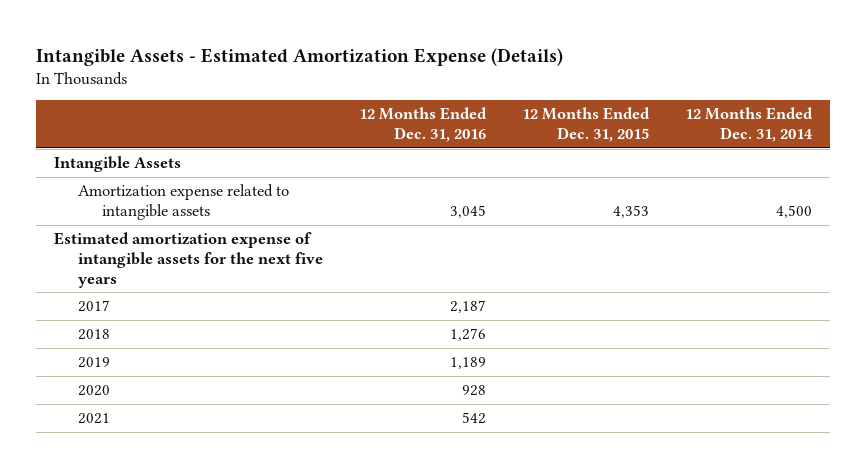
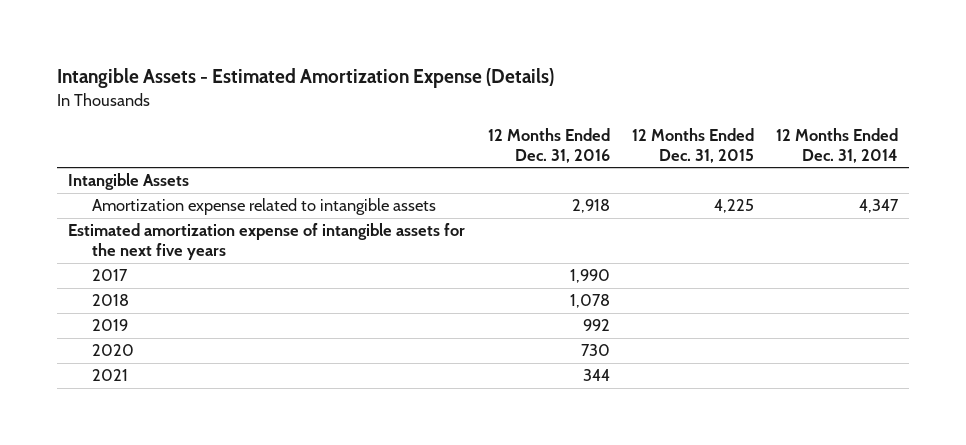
[450,204,487,218] 3,045 -> [571,199,610,214] 2,918
[613,204,650,218] 4,353 -> [713,199,754,214] 4,225
[776,204,813,218] 4,500 -> [859,199,900,214] 4,347
[450,300,487,314] 2,187 -> [569,269,610,284] 1,990
[450,328,487,342] 1,276 -> [569,294,610,309] 1,078
[450,357,487,370] 1,189 -> [582,319,610,332] 992
[462,385,487,397] 928 -> [580,344,610,357] 730
[462,412,487,425] 542 -> [582,369,610,382] 344

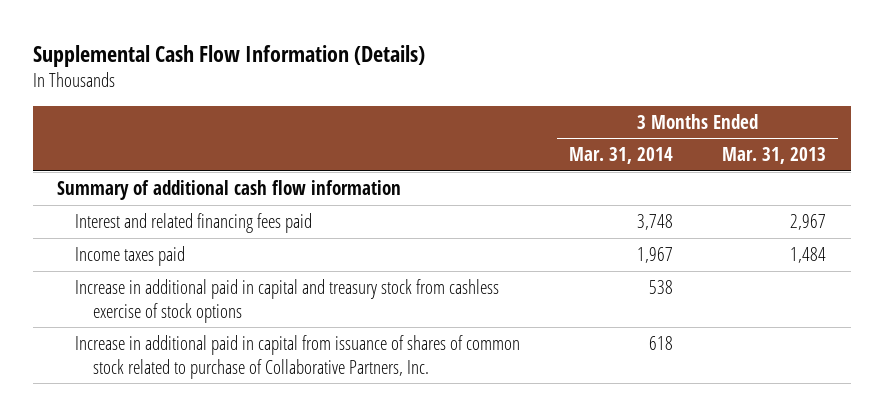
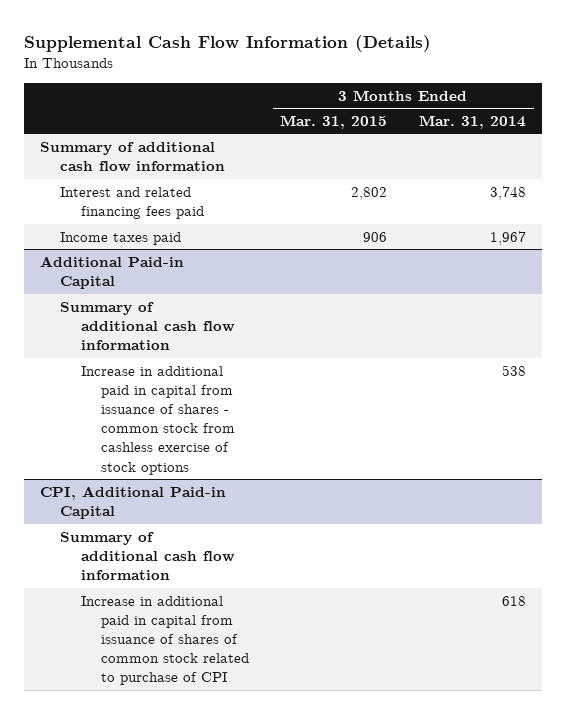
[722,147,827,165] Mar. 31, 2013 -> none
none -> [280,114,388,129] Mar. 31, 2015
none -> [40,255,185,290] Additional Paid-in Capital
none -> [60,301,235,351] Summary of additional cash flow information
[74,278,499,323] Increase in additional paid in capital and treasury stock from cashless exercise of stock options -> [80,365,236,475] Increase in additional paid in capital from issuance of shares - common stock from cashless exercise of stock options
none -> [40,485,227,520] CPI, Additional Paid-in Capital
none -> [60,531,235,581] Summary of additional cash flow information
[74,334,520,379] Increase in additional paid in capital from issuance of shares of common stock related to purchase of Collaborative Partners, Inc. -> [80,595,250,686] Increase in additional paid in capital from issuance of shares of common stock related to purchase of CPI

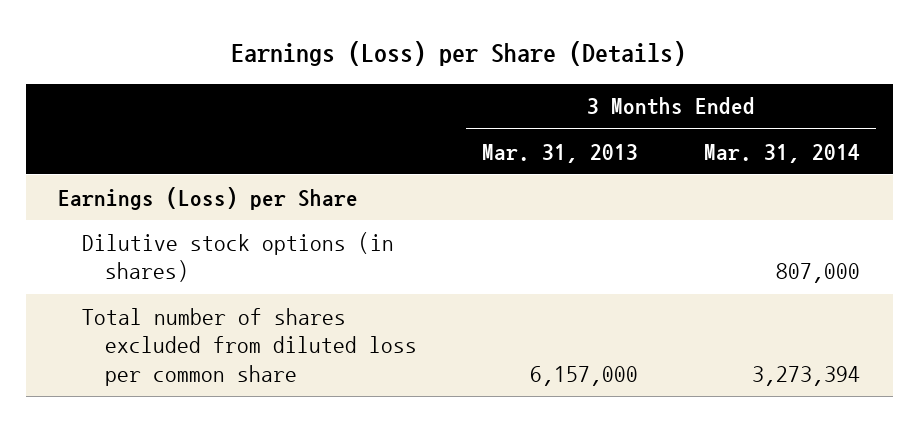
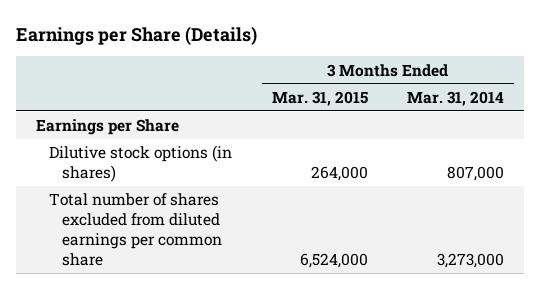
[231,40,687,66] Earnings (Loss) per Share (Details) -> [16,25,258,45] Earnings per Share (Details)
[482,143,639,163] Mar. 31, 2013 -> none
none -> [271,91,368,107] Mar. 31, 2015
[58,186,359,210] Earnings (Loss) per Share -> [36,119,180,136] Earnings per Share
[81,307,417,386] Total number of shares excluded from diluted loss per common share -> [49,193,223,267] Total number of shares excluded from diluted earnings per common share
[751,365,860,386] 3,273,394 -> [437,253,505,269] 3,273,000

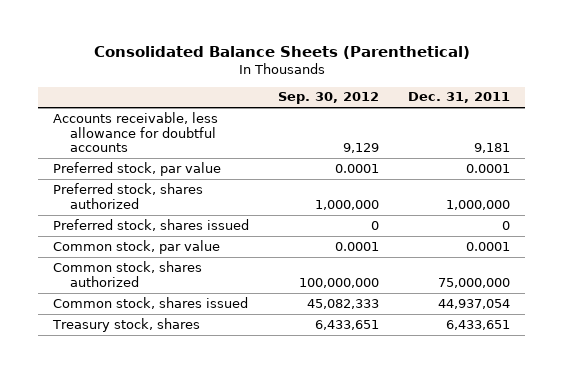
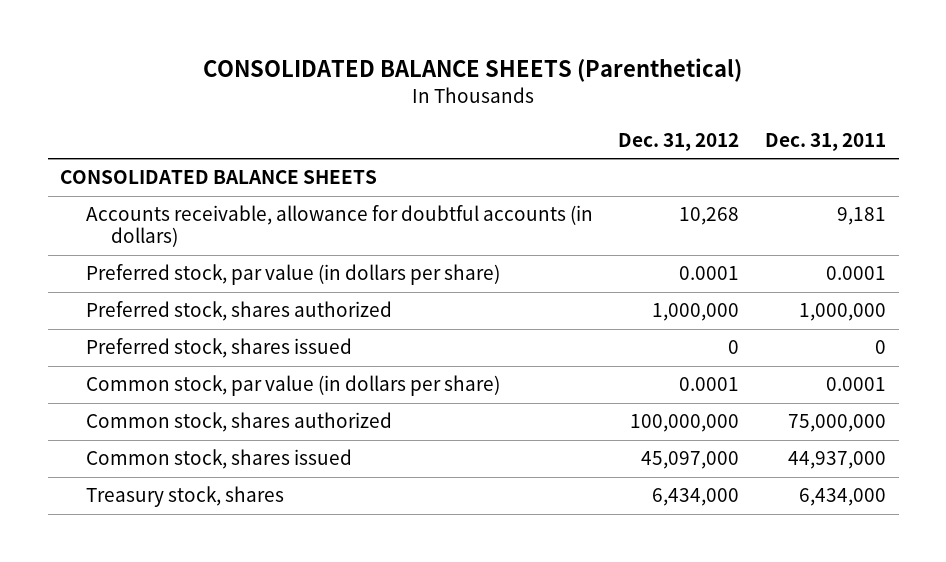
[93,46,470,60] Consolidated Balance Sheets (Parenthetical) -> [203,58,743,83] CONSOLIDATED BALANCE SHEETS (Parenthetical)
[278,92,380,105] Sep. 30, 2012 -> none
none -> [618,132,740,151] Dec. 31, 2012
none -> [60,170,378,185] CONSOLIDATED BALANCE SHEETS
[52,111,218,153] Accounts receivable, less allowance for doubtful accounts -> [85,205,593,248] Accounts receivable, allowance for doubtful accounts (in dollars)
[52,161,221,176] Preferred stock, par value -> [85,264,500,286] Preferred stock, par value (in dollars per share)
[52,239,220,254] Common stock, par value -> [85,375,500,397] Common stock, par value (in dollars per share)
[438,298,511,309] 44,937,054 -> [787,451,886,470] 44,937,000
[446,319,511,330] 6,433,651 -> [798,488,886,507] 6,434,000

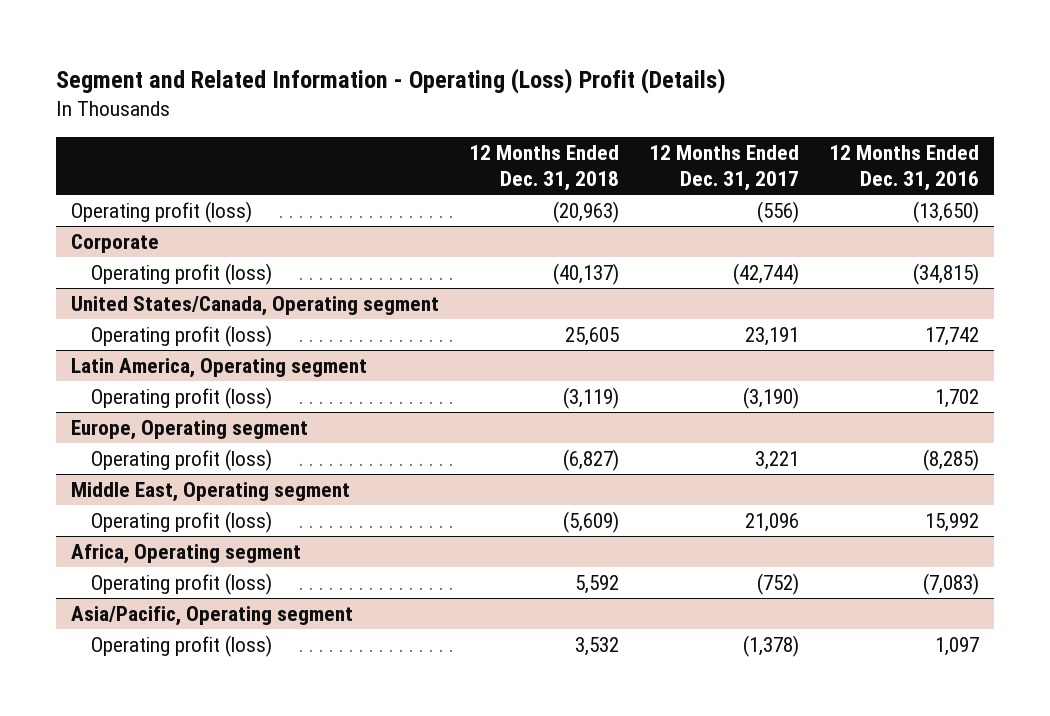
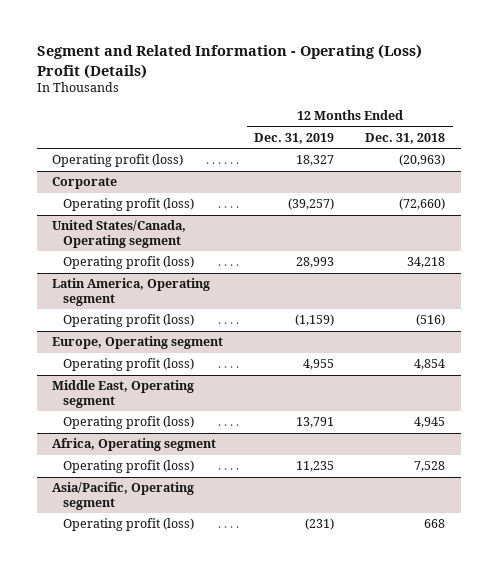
[649,145,800,191] 12 Months Ended Dec. 31, 2017 -> none
[829,145,980,191] 12 Months Ended Dec. 31, 2016 -> none
none -> [254,132,335,144] Dec. 31, 2019
[553,263,620,286] (40,137) -> [399,198,446,211] (72,660)
[565,327,620,347] 25,605 -> [407,257,446,269] 34,218
[563,387,620,410] (3,119) -> [416,314,446,327] (516)
[563,449,620,472] (6,827) -> [414,359,446,371] 4,854
[563,511,620,534] (5,609) -> [414,417,446,429] 4,945
[575,575,620,595] 5,592 -> [414,461,446,473] 7,528
[575,637,620,657] 3,532 -> [424,519,446,529] 668

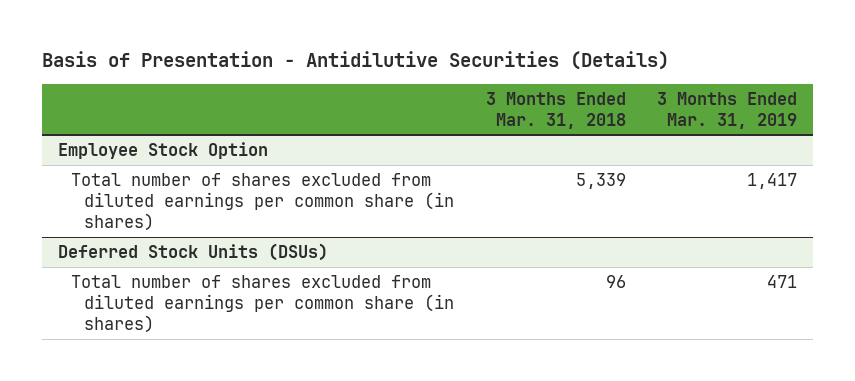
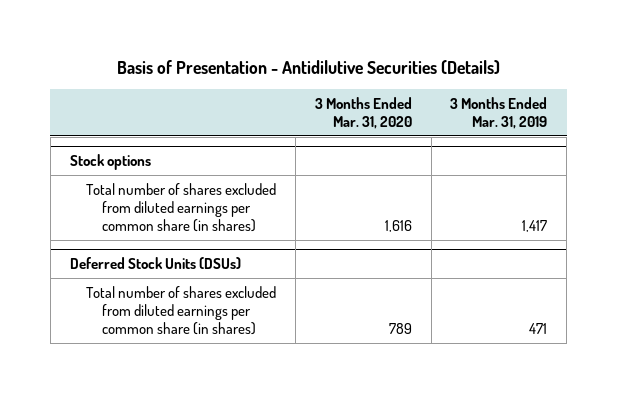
[485,91,626,129] 3 Months Ended Mar. 31, 2018 -> none
none -> [314,96,412,129] 3 Months Ended Mar. 31, 2020
[57,141,268,159] Employee Stock Option -> [69,154,151,171] Stock options

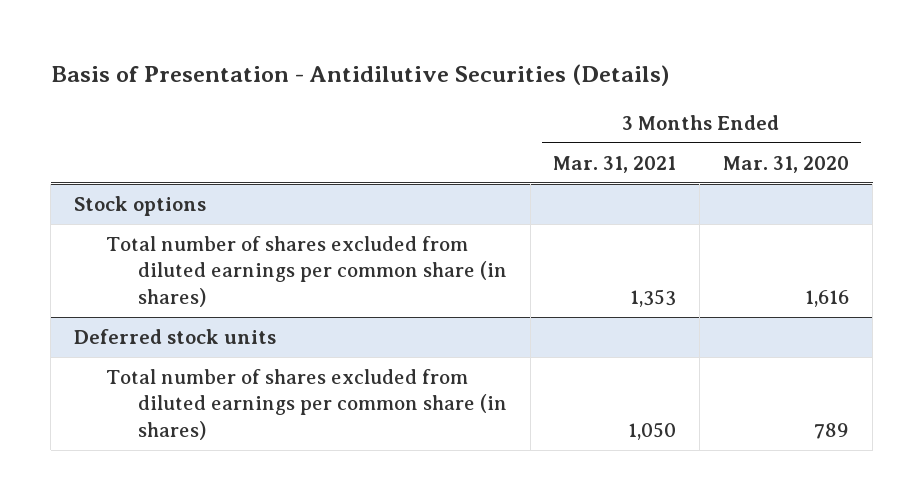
[450,96,548,129] 3 Months Ended Mar. 31, 2019 -> none
none -> [553,155,677,173] Mar. 31, 2021
[69,257,241,270] Deferred Stock Units (DSUs) -> [73,329,276,345] Deferred stock units

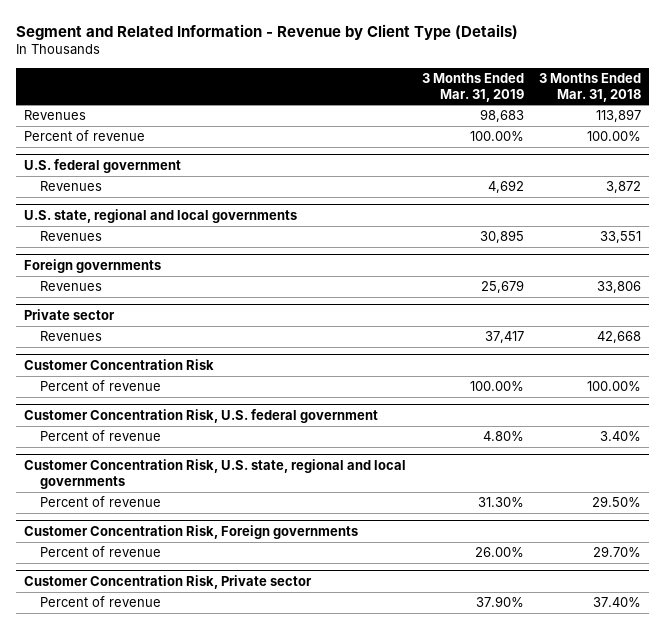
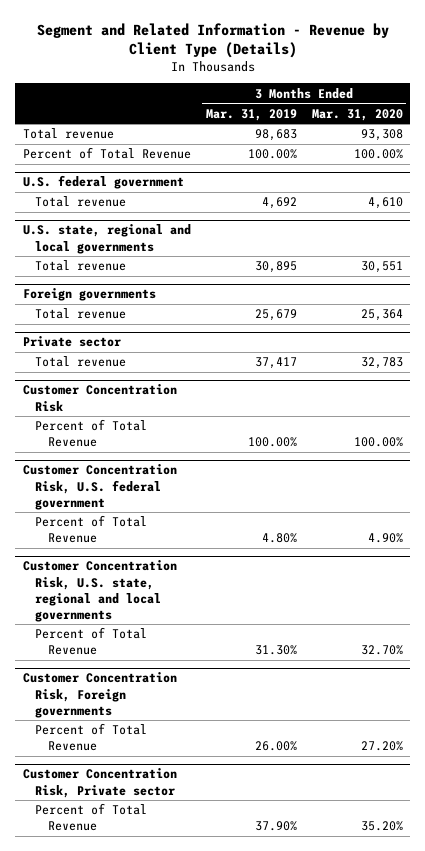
[539,72,642,102] 3 Months Ended Mar. 31, 2018 -> none
none -> [311,108,403,121] Mar. 31, 2020
[24,110,87,121] Revenues -> [22,128,114,140] Total revenue
[24,130,146,142] Percent of revenue -> [22,147,191,160] Percent of Total Revenue
[40,181,103,192] Revenues -> [35,196,127,208] Total revenue
[40,231,103,242] Revenues -> [35,260,127,272] Total revenue
[40,281,103,292] Revenues -> [35,308,127,320] Total revenue
[40,331,103,342] Revenues -> [35,356,127,368] Total revenue
[40,380,162,392] Percent of revenue -> [35,419,148,448] Percent of Total Revenue
[40,430,162,442] Percent of revenue -> [35,515,148,544] Percent of Total Revenue
[40,496,162,508] Percent of revenue -> [35,627,148,656] Percent of Total Revenue
[40,546,162,558] Percent of revenue -> [35,723,148,752] Percent of Total Revenue
[40,596,162,608] Percent of revenue -> [35,803,148,832] Percent of Total Revenue

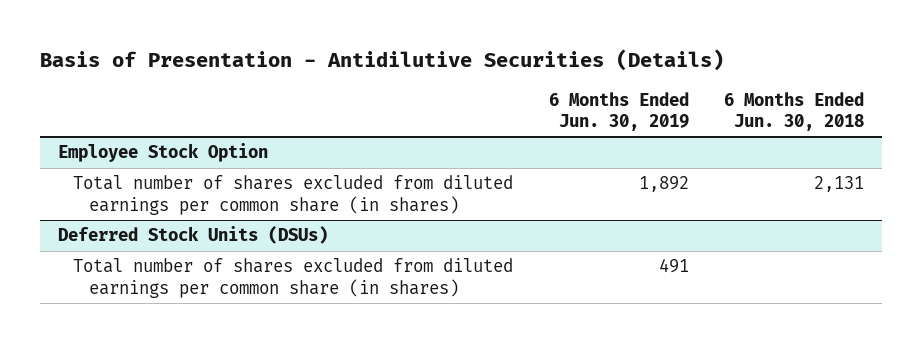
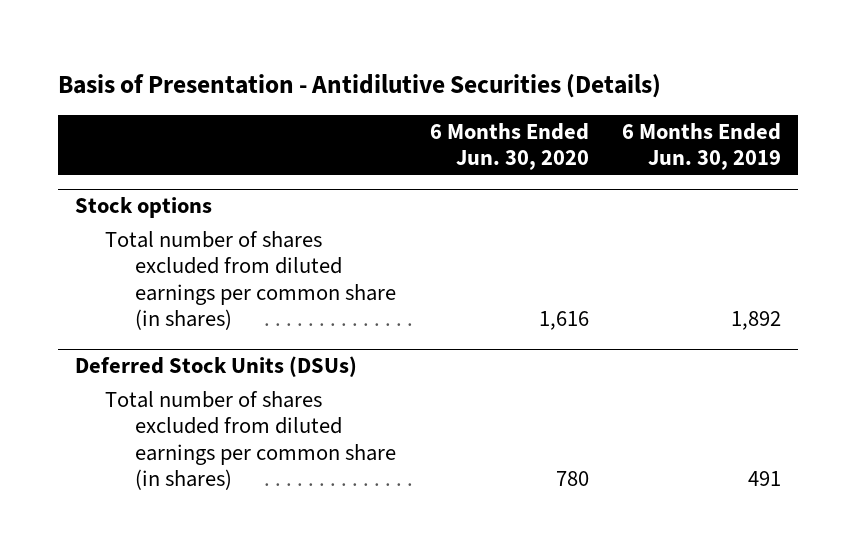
[724,91,865,131] 6 Months Ended Jun. 30, 2018 -> none
none -> [429,123,589,171] 6 Months Ended Jun. 30, 2020
[58,143,269,163] Employee Stock Option -> [74,197,212,219] Stock options

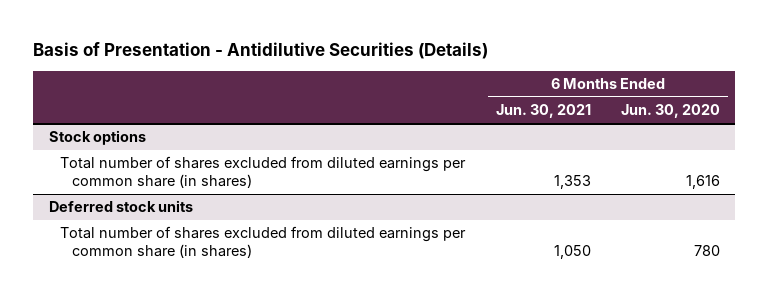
[622,123,782,171] 6 Months Ended Jun. 30, 2019 -> none
none -> [495,104,591,119] Jun. 30, 2021
[74,356,357,378] Deferred Stock Units (DSUs) -> [48,200,193,213] Deferred stock units

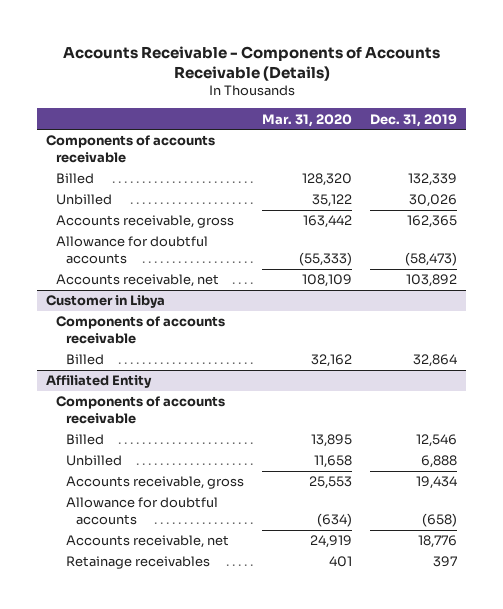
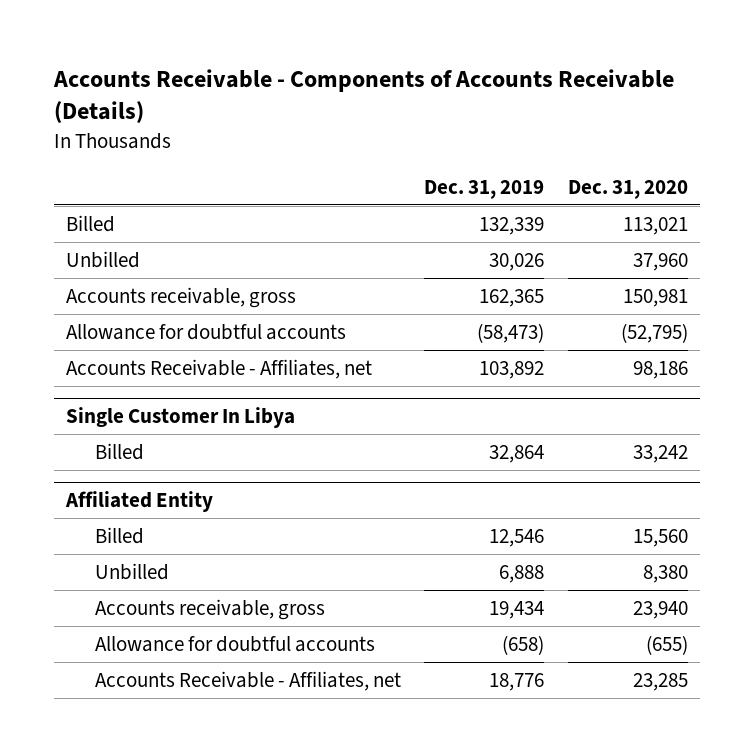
[261,113,352,127] Mar. 31, 2020 -> none
none -> [567,179,688,199] Dec. 31, 2020
[46,135,216,164] Components of accounts receivable -> none
[56,316,226,345] Components of accounts receivable -> none
[56,274,220,288] Accounts receivable, net -> [65,358,372,379] Accounts Receivable - Affiliates, net
[46,295,166,309] Customer in Libya -> [65,406,295,428] Single Customer In Libya
[56,396,226,425] Components of accounts receivable -> none
[65,556,210,570] Retainage receivables -> none
[65,535,229,549] Accounts receivable, net -> [94,670,401,691] Accounts Receivable - Affiliates, net

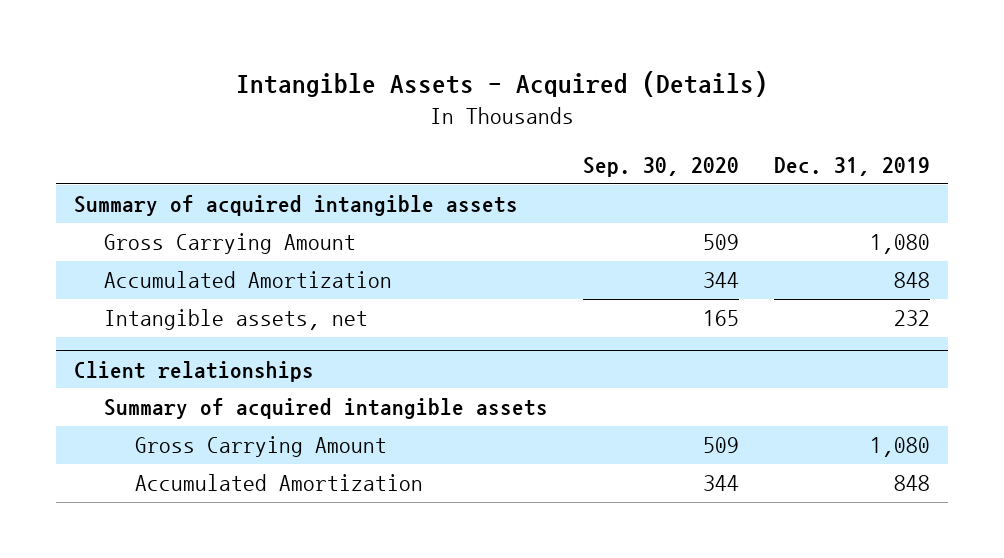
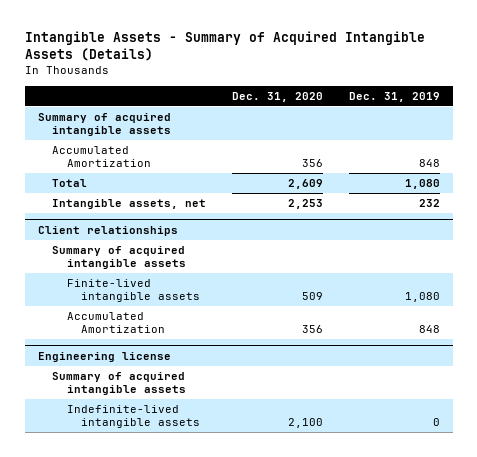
[236,70,769,97] Intangible Assets - Acquired (Details) -> [24,31,425,62] Intangible Assets - Summary of Acquired Intangible Assets (Details)
[583,156,740,177] Sep. 30, 2020 -> none
none -> [231,91,323,102] Dec. 31, 2020
[104,233,357,255] Gross Carrying Amount -> none
none -> [52,179,88,188] Total
[134,436,387,458] Gross Carrying Amount -> [66,279,201,303] Finite-lived intangible assets
none -> [37,351,171,362] Engineering license
none -> [52,372,186,396] Summary of acquired intangible assets
none -> [66,405,201,429] Indefinite-lived intangible assets

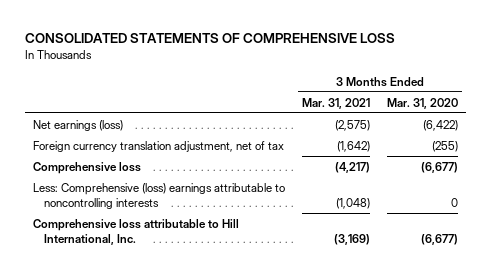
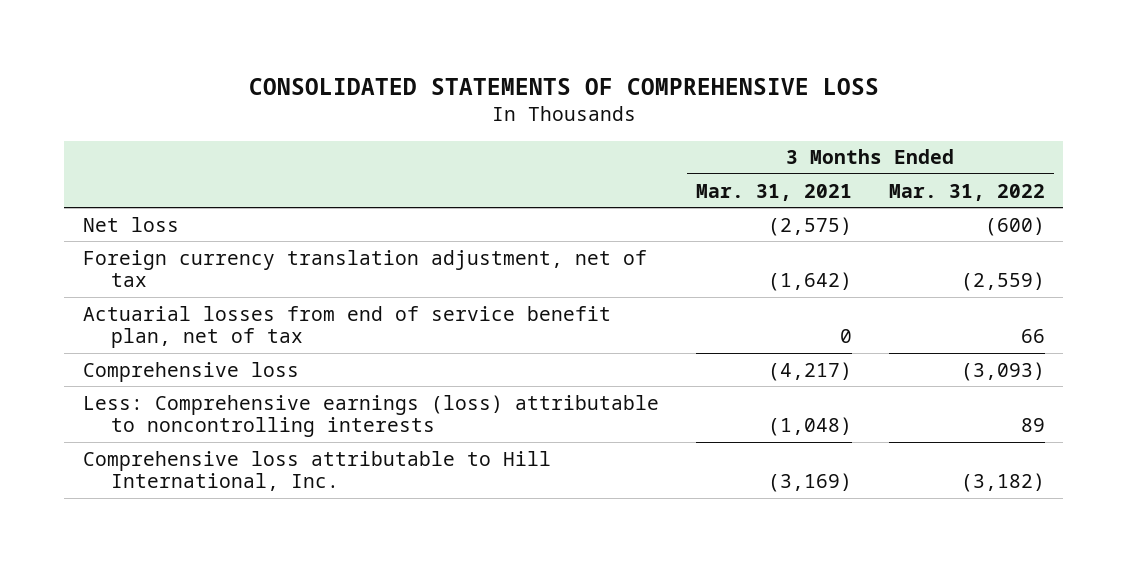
[386,97,458,109] Mar. 31, 2020 -> none
none -> [888,183,1045,201] Mar. 31, 2022
[33,119,124,131] Net earnings (loss) -> [82,216,179,232] Net loss
none -> [82,305,611,349] Actuarial losses from end of service benefit plan, net of tax
[33,182,286,209] Less: Comprehensive (loss) earnings attributable to noncontrolling interests -> [82,394,659,438] Less: Comprehensive earnings (loss) attributable to noncontrolling interests

